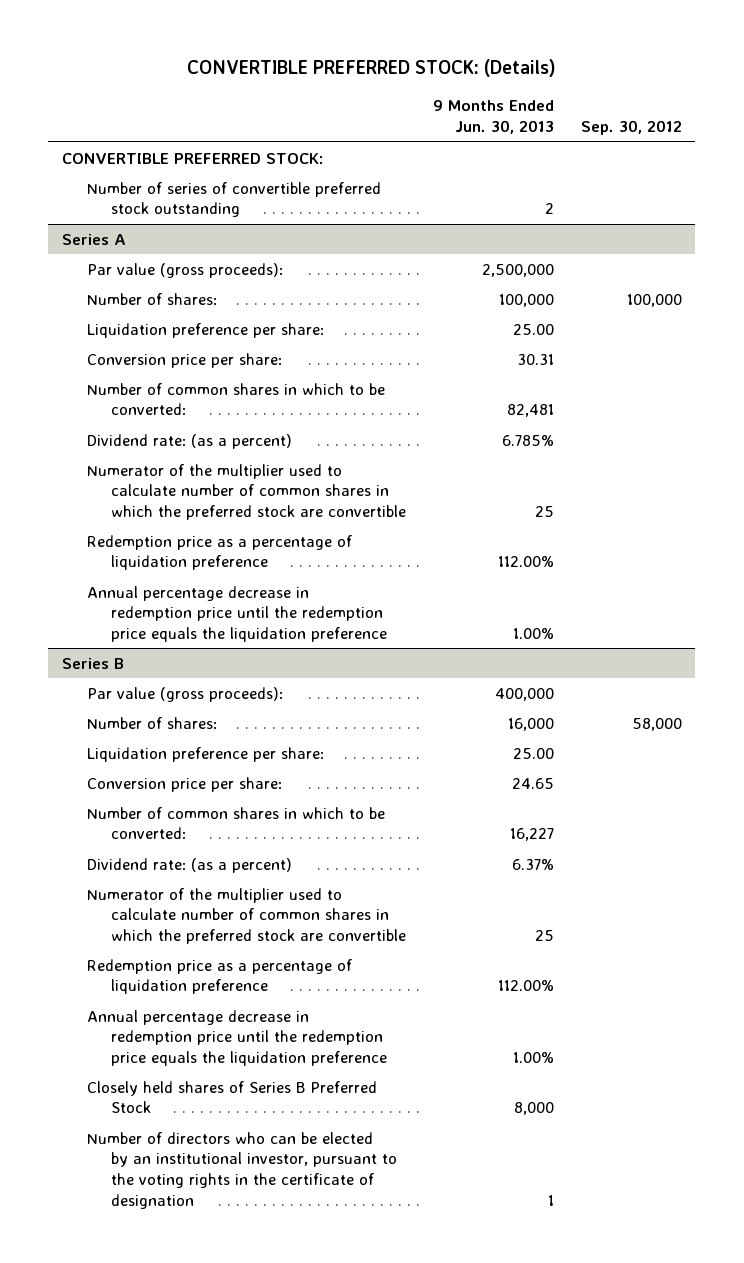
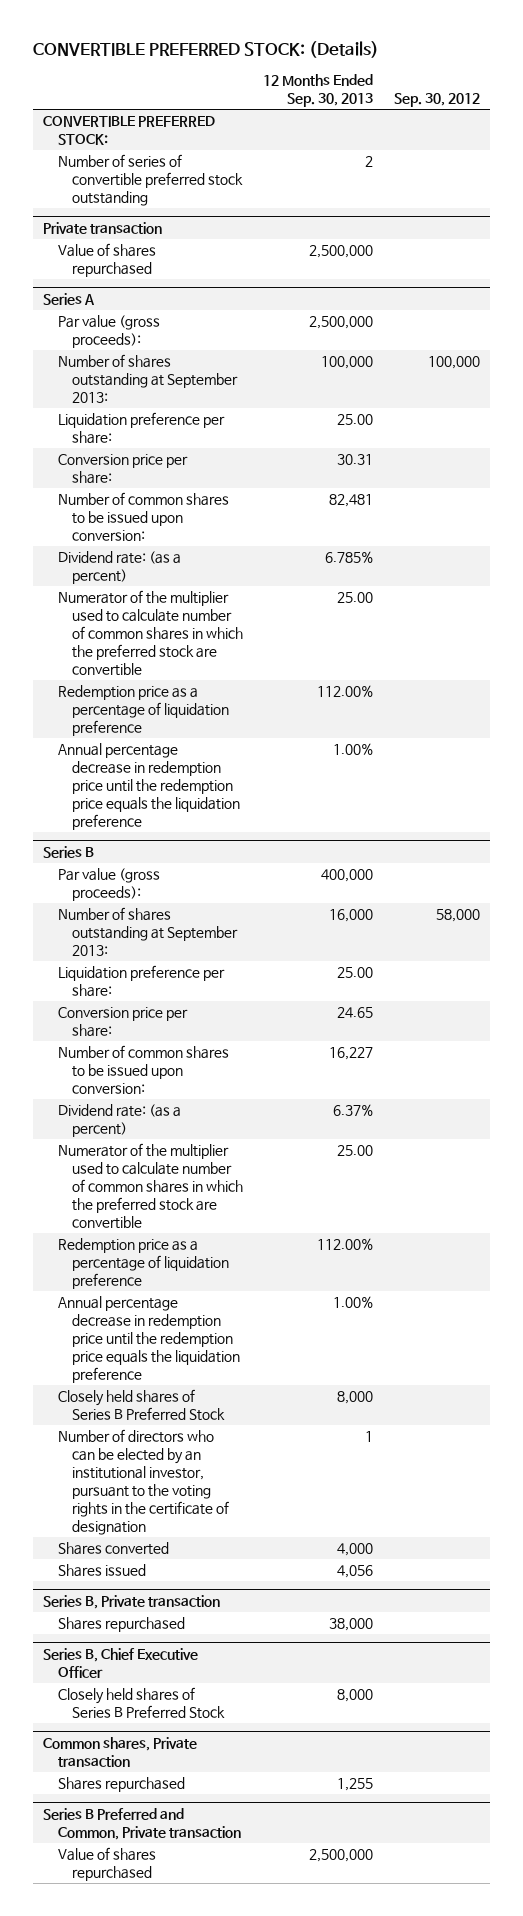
[433,100,555,135] 9 Months Ended Jun. 30, 2013 -> none
none -> [263,74,374,108] 12 Months Ended Sep. 30, 2013
none -> [43,222,163,235] Private transaction
none -> [57,243,156,278] Value of shares repurchased
[86,292,217,305] Number of shares: -> [57,354,239,404] Number of shares outstanding at September 2013:
[86,382,385,416] Number of common shares in which to be converted: -> [57,492,229,542] Number of common shares to be issued upon conversion:
[86,716,217,729] Number of shares: -> [57,907,239,957] Number of shares outstanding at September 2013:
[86,806,385,840] Number of common shares in which to be converted: -> [57,1045,229,1095] Number of common shares to be issued upon conversion:
none -> [57,1542,169,1556] Shares converted
none -> [57,1564,146,1578] Shares issued
none -> [43,1595,221,1610] Series B, Private transaction
none -> [57,1617,185,1633] Shares repurchased
none -> [43,1648,199,1679] Series B, Chief Executive Officer
none -> [57,1687,226,1720] Closely held shares of Series B Preferred Stock
none -> [43,1737,198,1768] Common shares, Private transaction
none -> [57,1777,185,1793] Shares repurchased
none -> [43,1808,241,1841] Series B Preferred and Common, Private transaction
none -> [57,1847,156,1882] Value of shares repurchased

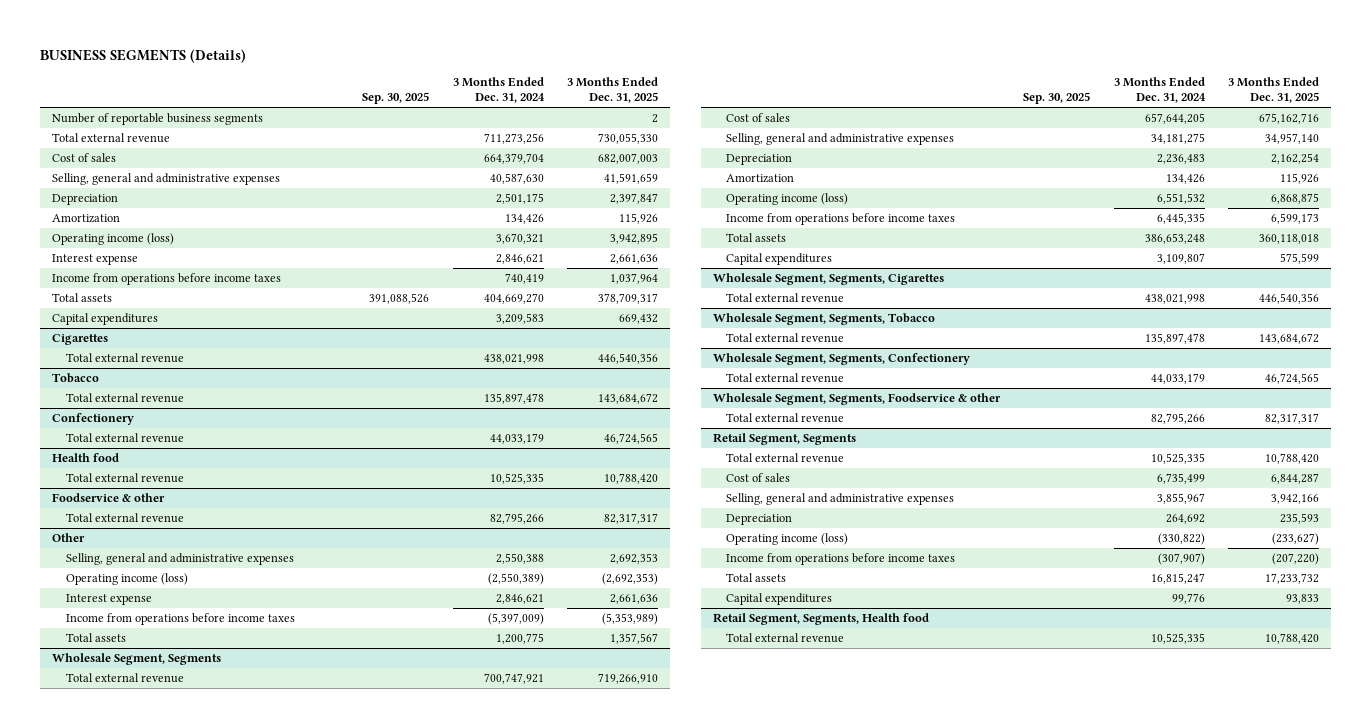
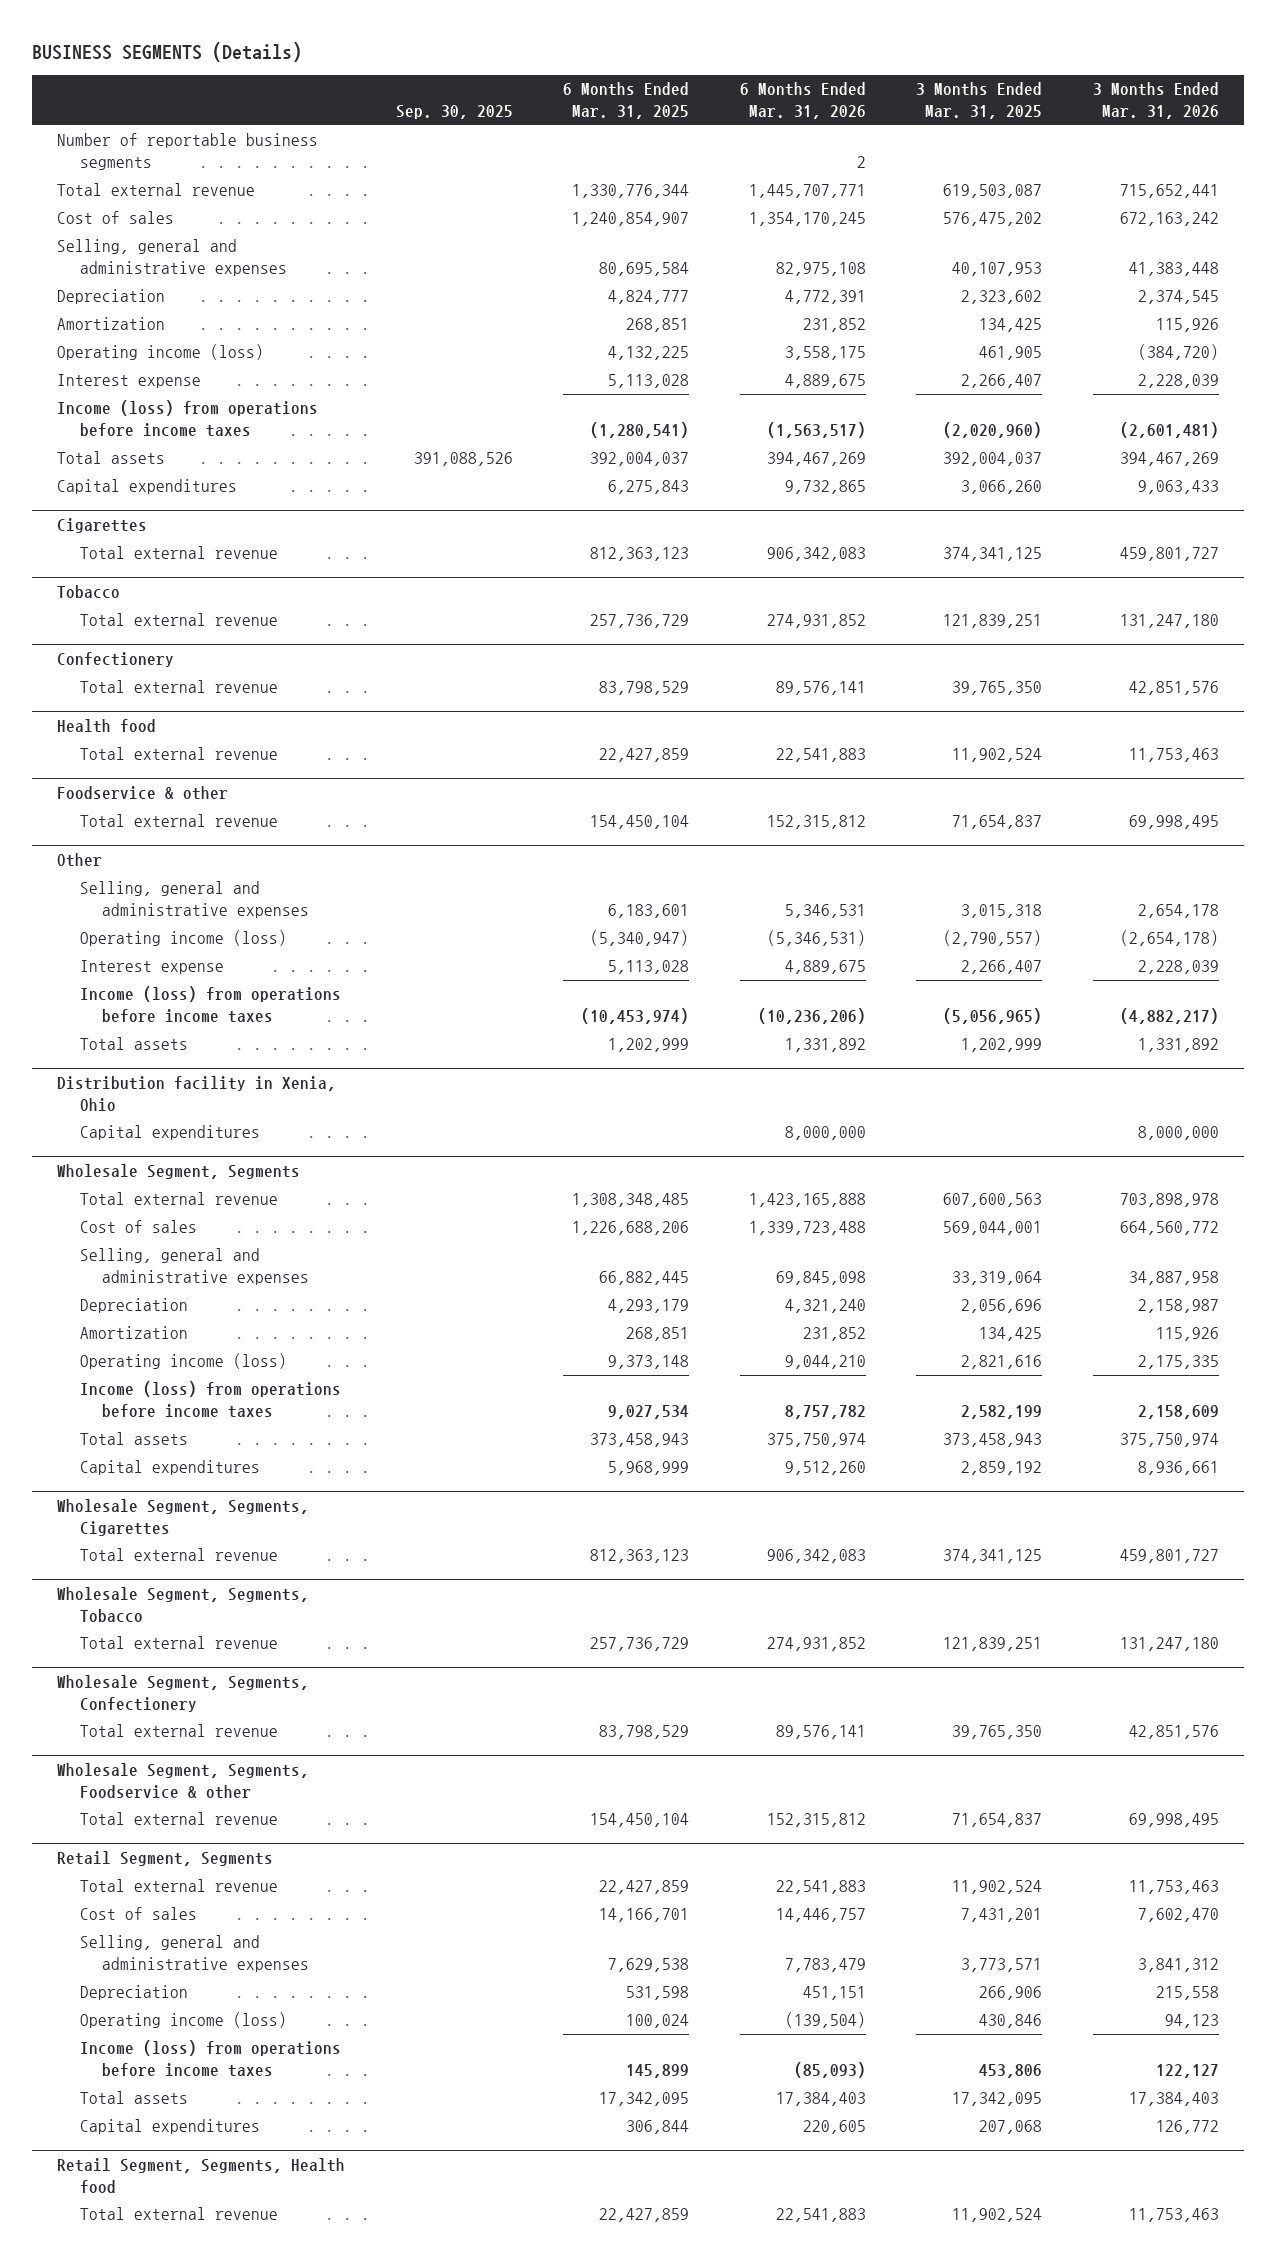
[452,76,545,104] 3 Months Ended Dec. 31, 2024 -> none
[567,76,659,104] 3 Months Ended Dec. 31, 2025 -> none
none -> [563,82,690,120] 6 Months Ended Mar. 31, 2025
none -> [739,82,866,120] 6 Months Ended Mar. 31, 2026
none -> [916,82,1043,120] 3 Months Ended Mar. 31, 2025
none -> [1093,82,1220,120] 3 Months Ended Mar. 31, 2026
[52,272,282,285] Income from operations before income taxes -> [56,400,318,438] Income (loss) from operations before income taxes
[65,612,295,625] Income from operations before income taxes -> [79,986,341,1024] Income (loss) from operations before income taxes
none -> [56,1076,336,1112] Distribution facility in Xenia, Ohio
none -> [79,1125,260,1141] Capital expenditures
[726,212,956,225] Income from operations before income taxes -> [79,1381,341,1419] Income (loss) from operations before income taxes
[726,552,956,565] Income from operations before income taxes -> [79,2040,341,2078] Income (loss) from operations before income taxes

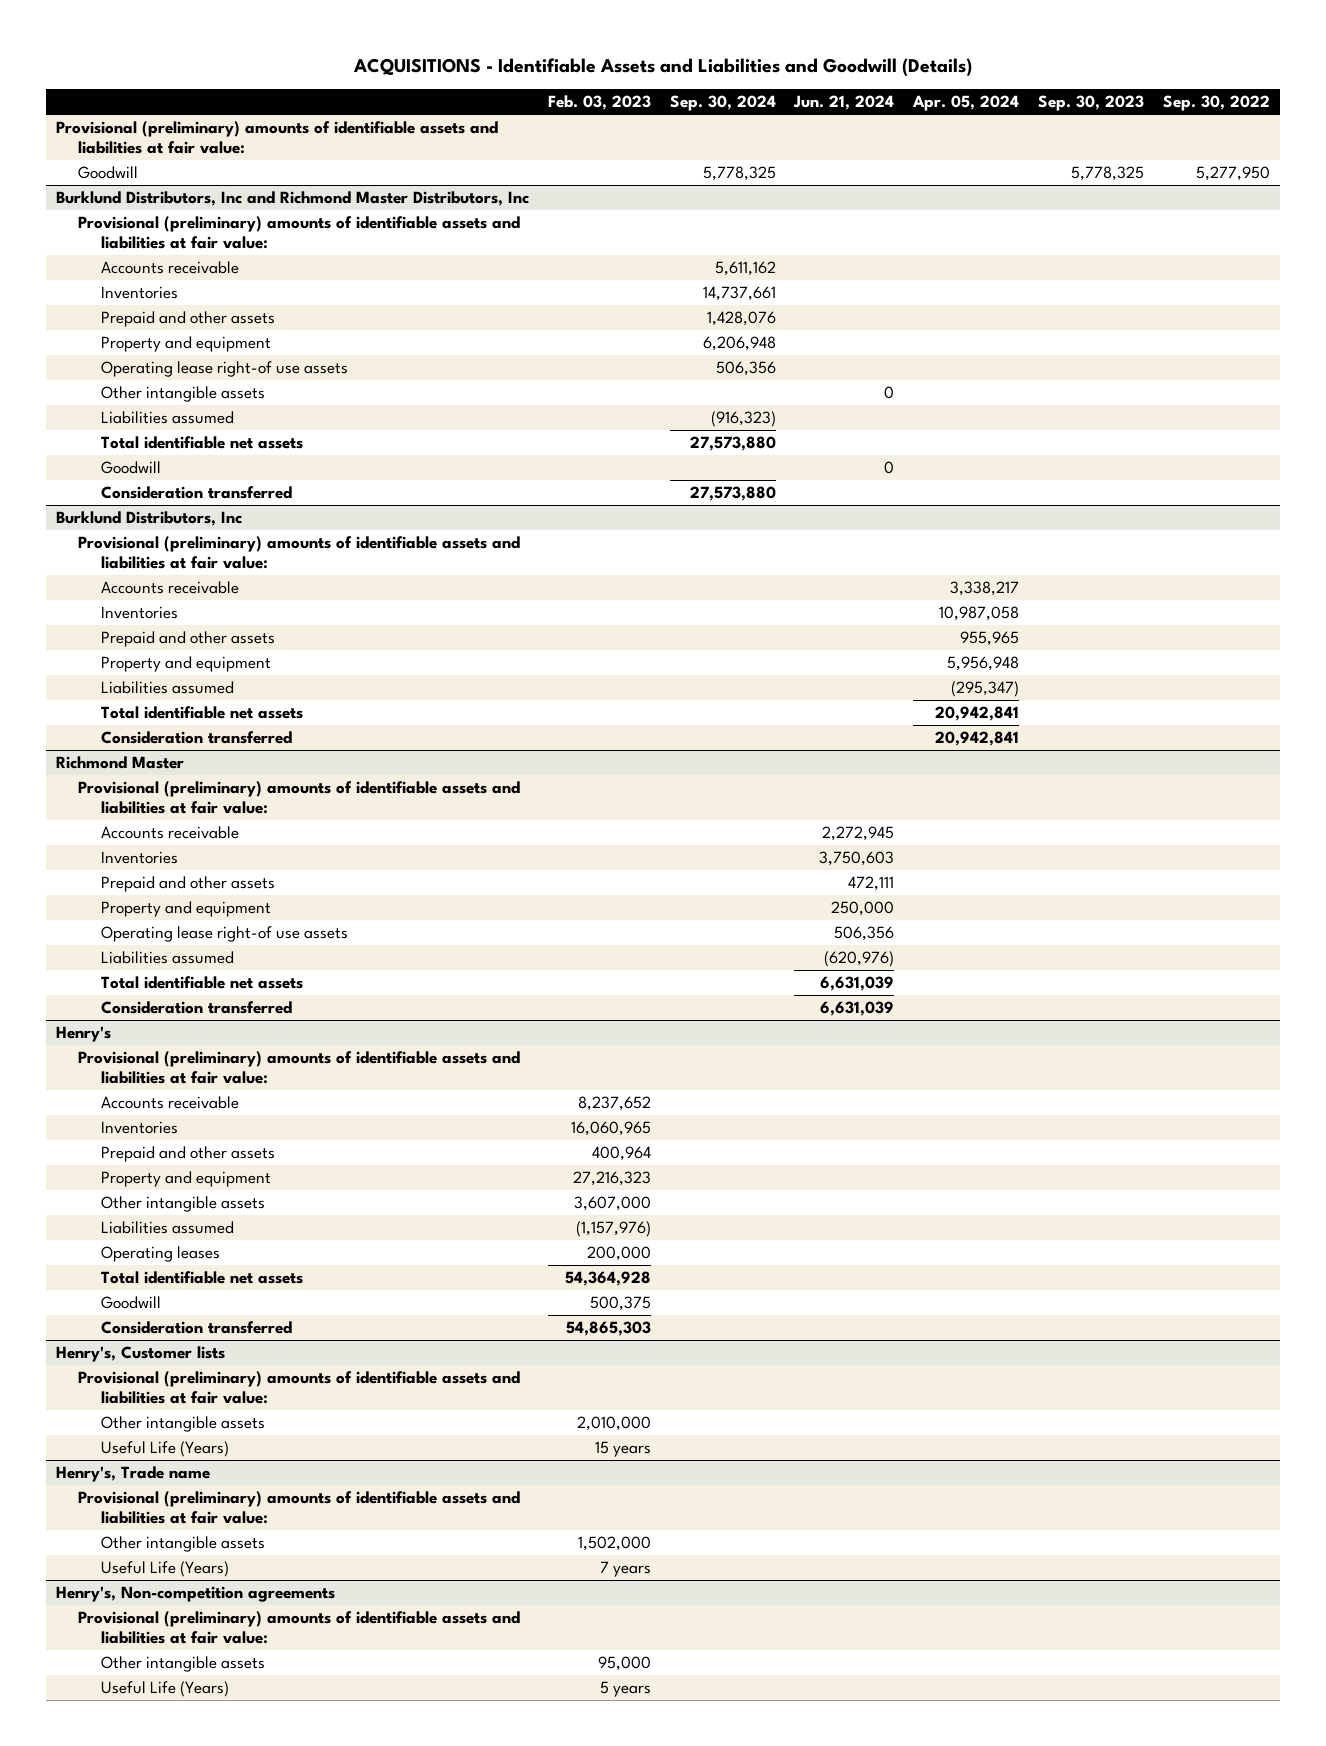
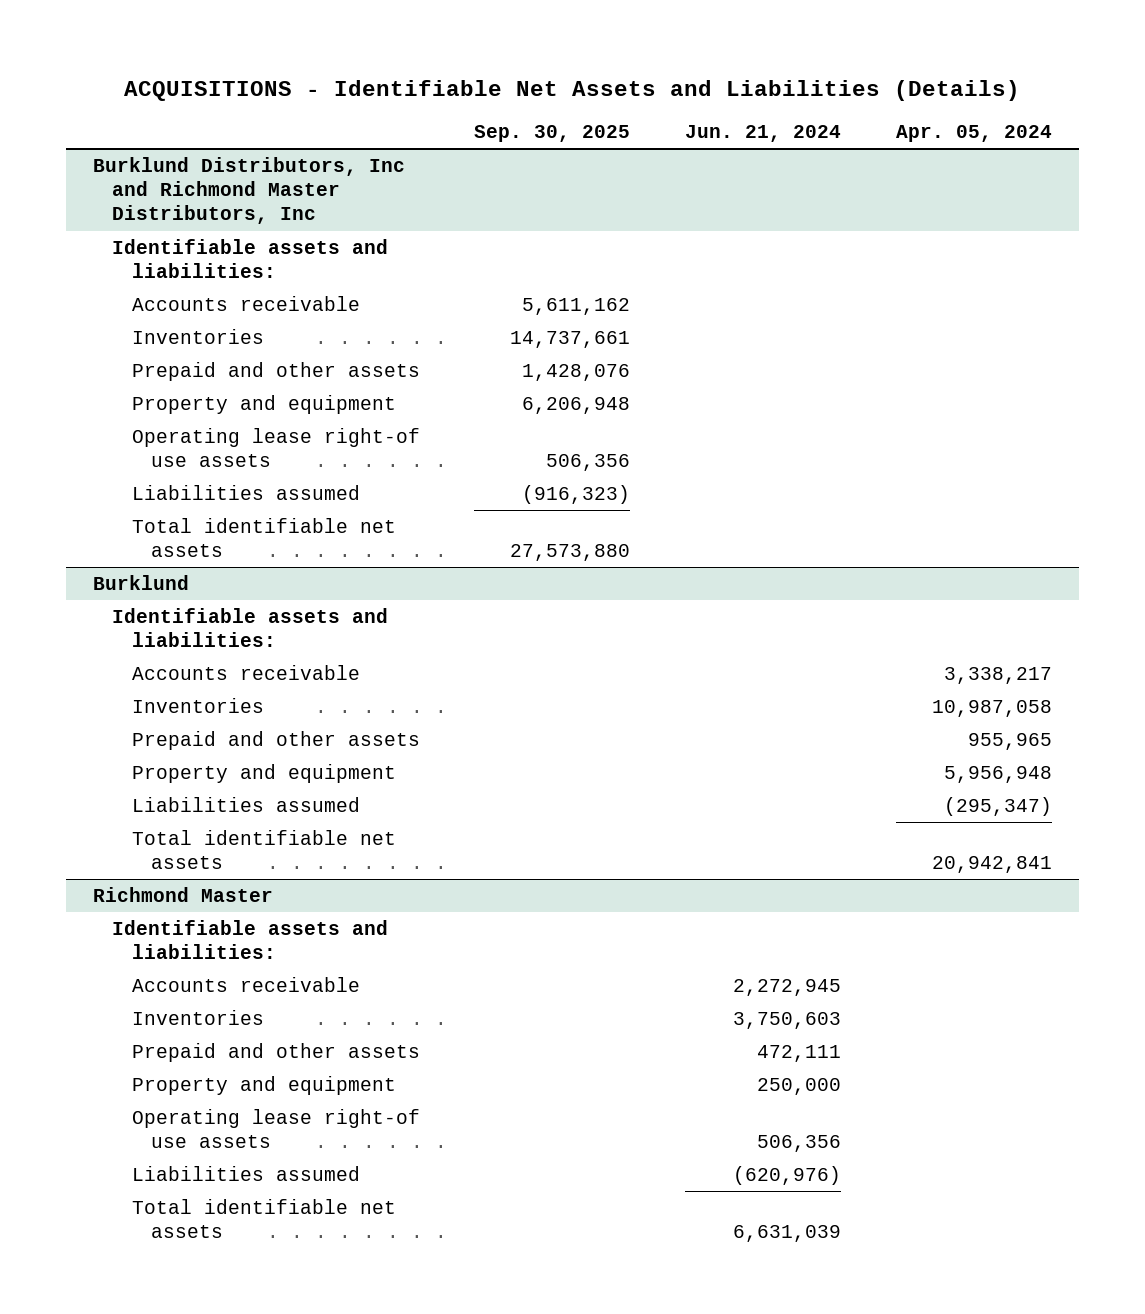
[352,58,972,78] ACQUISITIONS - Identifiable Assets and Liabilities and Goodwill (Details) -> [124,79,1021,101] ACQUISITIONS - Identifiable Net Assets and Liabilities (Details)
[547,95,651,111] Feb. 03, 2023 -> none
[669,95,776,112] Sep. 30, 2024 -> none
[1038,95,1145,112] Sep. 30, 2023 -> none
[1163,95,1271,112] Sep. 30, 2022 -> none
none -> [474,125,631,143] Sep. 30, 2025
[55,121,498,155] Provisional (preliminary) amounts of identifiable assets and liabilities at fair value: -> none
[78,166,139,180] Goodwill -> none
[78,216,521,250] Provisional (preliminary) amounts of identifiable assets and liabilities at fair value: -> [112,238,389,279] Identifiable assets and liabilities:
[100,386,265,403] Other intangible assets -> none
[100,461,161,475] Goodwill -> none
[100,486,292,500] Consideration transferred -> none
[55,511,242,527] Burklund Distributors, Inc -> [93,574,190,590] Burklund
[78,536,521,570] Provisional (preliminary) amounts of identifiable assets and liabilities at fair value: -> [112,607,389,648] Identifiable assets and liabilities:
[100,731,292,745] Consideration transferred -> none
[78,781,521,815] Provisional (preliminary) amounts of identifiable assets and liabilities at fair value: -> [112,919,389,960] Identifiable assets and liabilities:
[100,1001,292,1015] Consideration transferred -> none
[55,1026,111,1043] Henry's -> none
[78,1051,521,1085] Provisional (preliminary) amounts of identifiable assets and liabilities at fair value: -> none
[100,1096,239,1110] Accounts receivable -> none
[100,1121,178,1135] Inventories -> none
[100,1146,275,1163] Prepaid and other assets -> none
[100,1171,271,1188] Property and equipment -> none
[100,1196,265,1213] Other intangible assets -> none
[100,1221,234,1235] Liabilities assumed -> none
[100,1246,220,1263] Operating leases -> none
[100,1271,303,1285] Total identifiable net assets -> none
[100,1296,161,1310] Goodwill -> none
[100,1321,292,1335] Consideration transferred -> none
[55,1346,225,1363] Henry's, Customer lists -> none
[78,1371,521,1405] Provisional (preliminary) amounts of identifiable assets and liabilities at fair value: -> none
[100,1416,265,1433] Other intangible assets -> none
[100,1441,229,1458] Useful Life (Years) -> none
[55,1466,210,1483] Henry's, Trade name -> none
[78,1491,521,1525] Provisional (preliminary) amounts of identifiable assets and liabilities at fair value: -> none
[100,1536,265,1553] Other intangible assets -> none
[100,1561,229,1578] Useful Life (Years) -> none
[55,1586,335,1603] Henry's, Non-competition agreements -> none
[78,1611,521,1645] Provisional (preliminary) amounts of identifiable assets and liabilities at fair value: -> none
[100,1656,265,1673] Other intangible assets -> none
[100,1681,229,1698] Useful Life (Years) -> none

